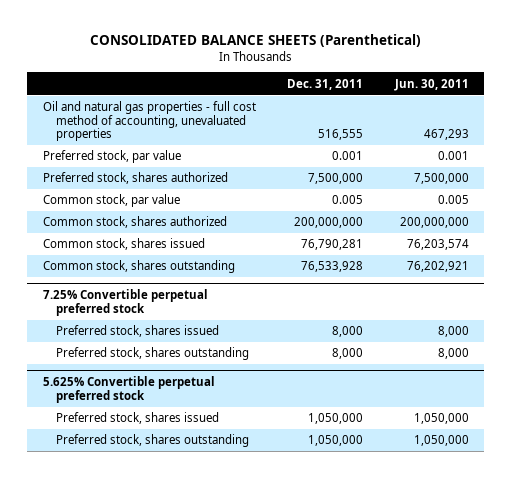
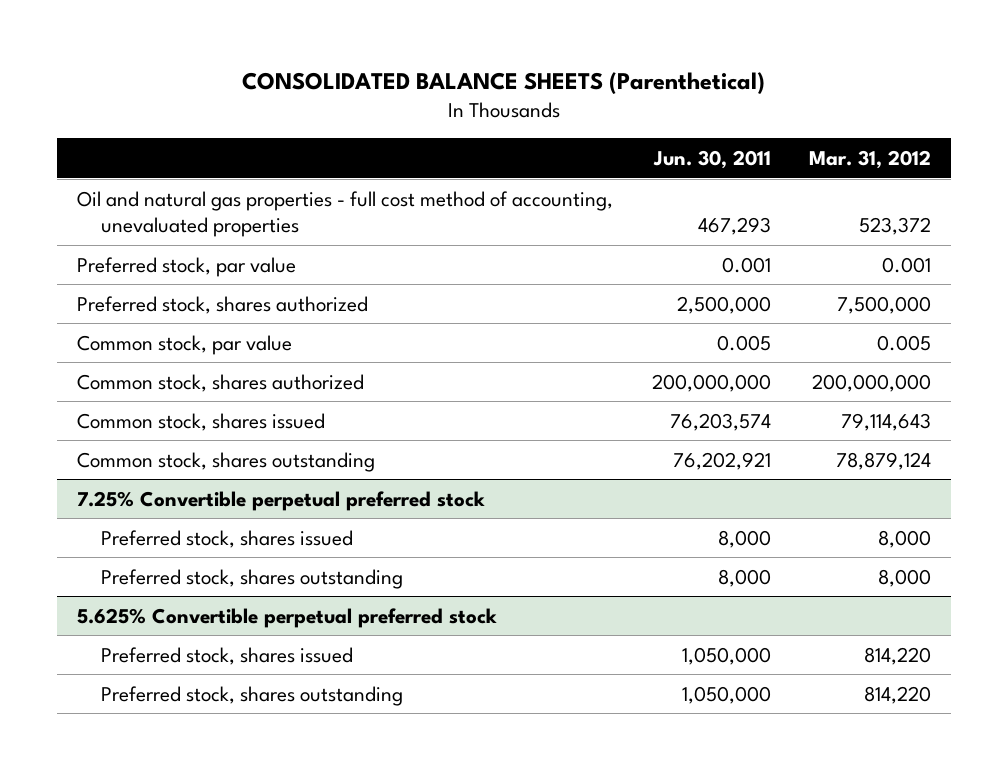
[287,78,364,90] Dec. 31, 2011 -> none
none -> [809,149,932,169] Mar. 31, 2012
[413,173,469,185] 7,500,000 -> [676,295,771,314] 2,500,000

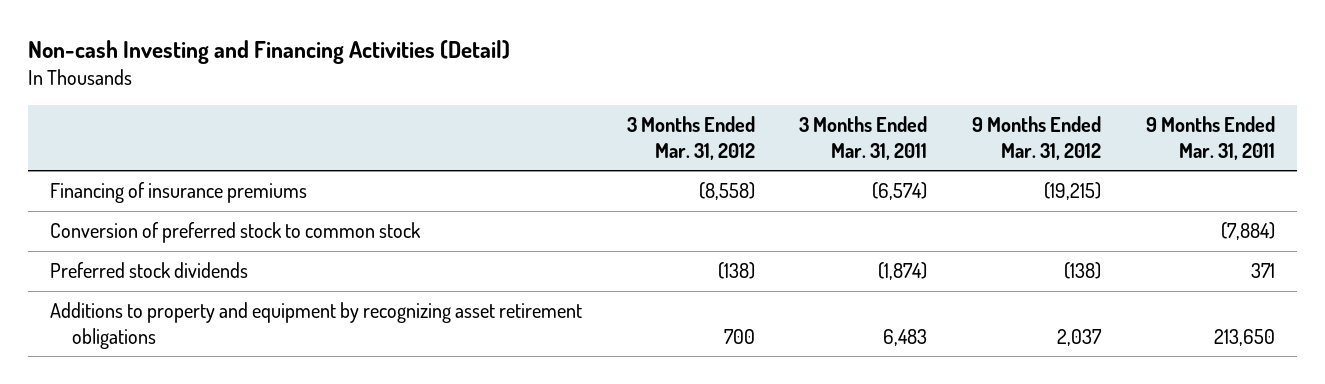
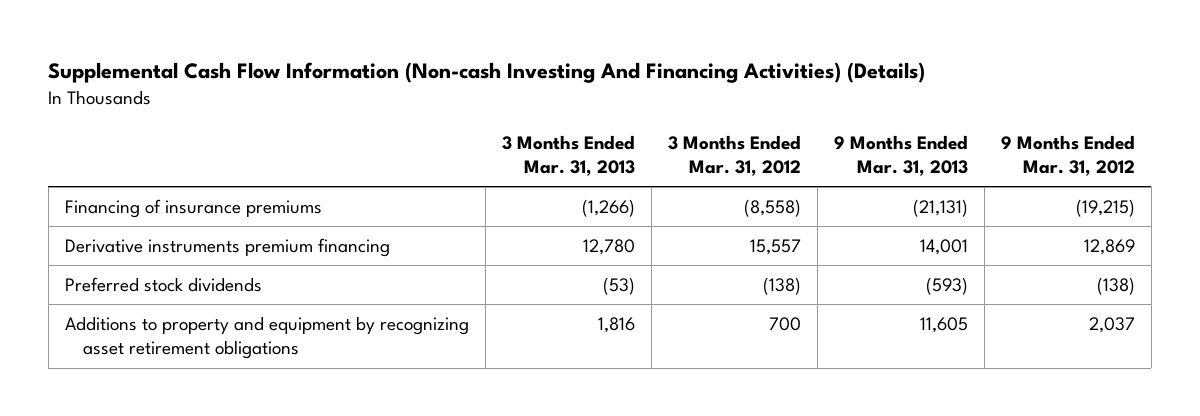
[27,40,510,65] Non-cash Investing and Financing Activities (Detail) -> [48,61,926,83] Supplemental Cash Flow Information (Non-cash Investing And Financing Activities) (Details)
[799,116,928,160] 3 Months Ended Mar. 31, 2011 -> none
[1145,116,1275,160] 9 Months Ended Mar. 31, 2011 -> none
none -> [501,134,635,176] 3 Months Ended Mar. 31, 2013
none -> [833,134,968,176] 9 Months Ended Mar. 31, 2013
[49,222,421,244] Conversion of preferred stock to common stock -> none
none -> [64,237,390,257] Derivative instruments premium financing

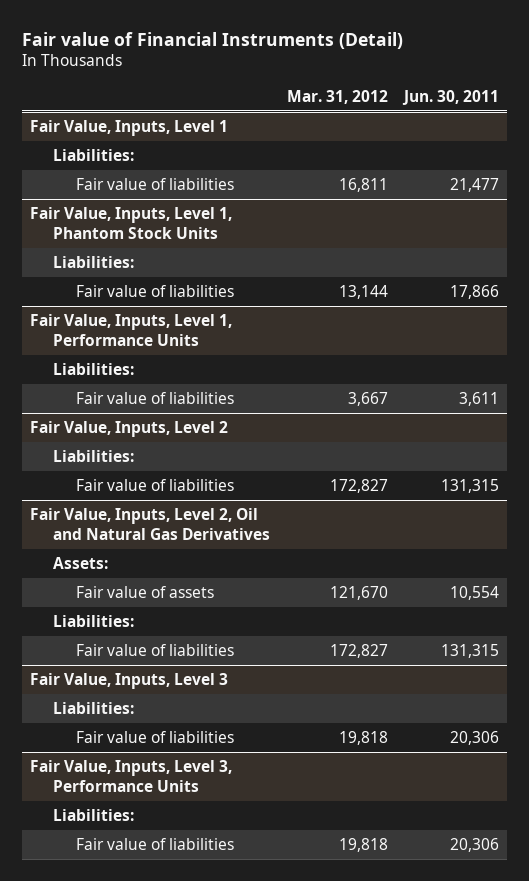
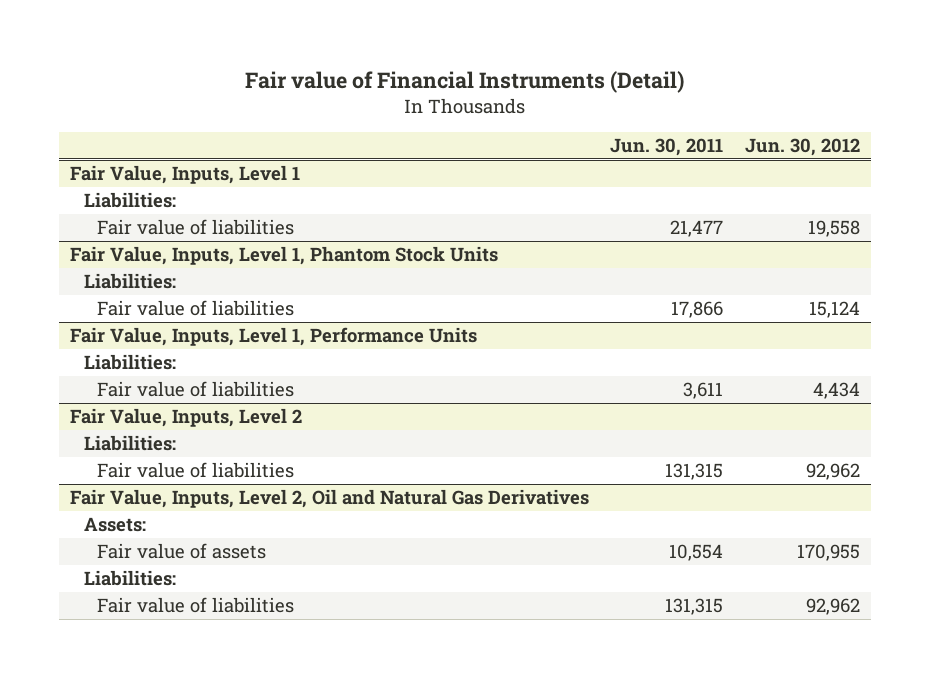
[286,89,388,104] Mar. 31, 2012 -> none
none -> [744,137,860,156] Jun. 30, 2012
[30,673,229,690] Fair Value, Inputs, Level 3 -> none
[53,702,135,715] Liabilities: -> none
[75,731,234,744] Fair value of liabilities -> none
[30,760,233,792] Fair Value, Inputs, Level 3, Performance Units -> none
[53,809,135,822] Liabilities: -> none
[75,838,234,851] Fair value of liabilities -> none

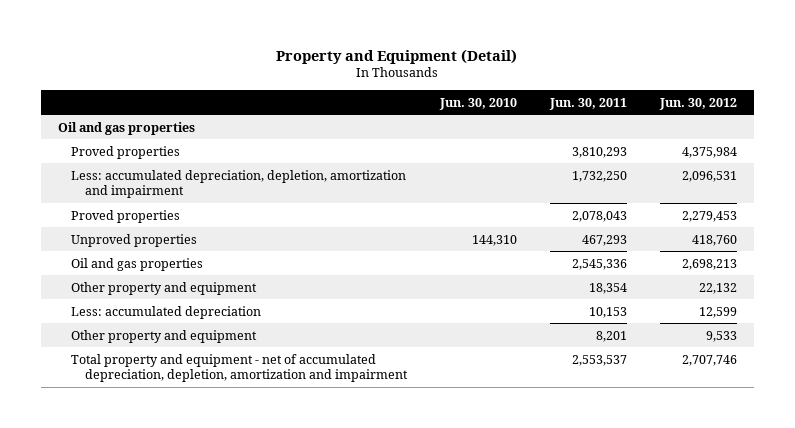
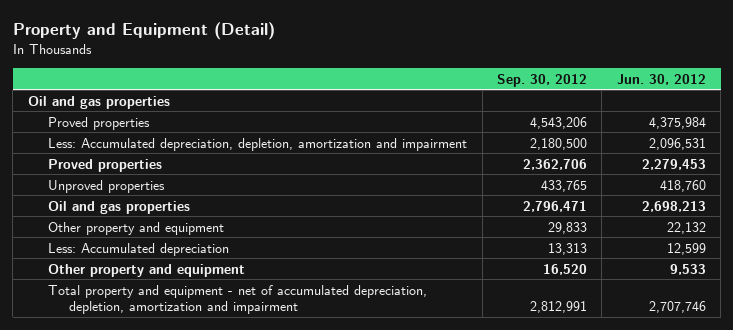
[439,97,518,110] Jun. 30, 2010 -> none
[549,97,628,110] Jun. 30, 2011 -> none
none -> [496,73,587,87] Sep. 30, 2012
[71,169,407,198] Less: accumulated depreciation, depletion, amortization and impairment -> [48,137,468,151] Less: Accumulated depreciation, depletion, amortization and impairment
[71,305,262,319] Less: accumulated depreciation -> [48,242,230,256] Less: Accumulated depreciation

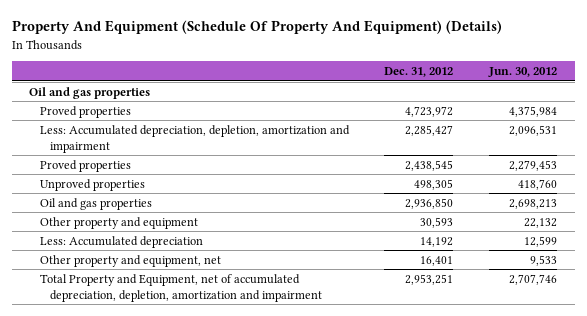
[12,21,275,40] Property and Equipment (Detail) -> [11,20,502,35] Property And Equipment (Schedule Of Property And Equipment) (Details)
[496,73,587,87] Sep. 30, 2012 -> none
none -> [384,67,454,78] Dec. 31, 2012
[48,263,246,277] Other property and equipment -> [39,254,221,267] Other property and equipment, net
[48,284,428,315] Total property and equipment - net of accumulated depreciation, depletion, amortization and impairment -> [39,273,322,302] Total Property and Equipment, net of accumulated depreciation, depletion, amortization and impairment

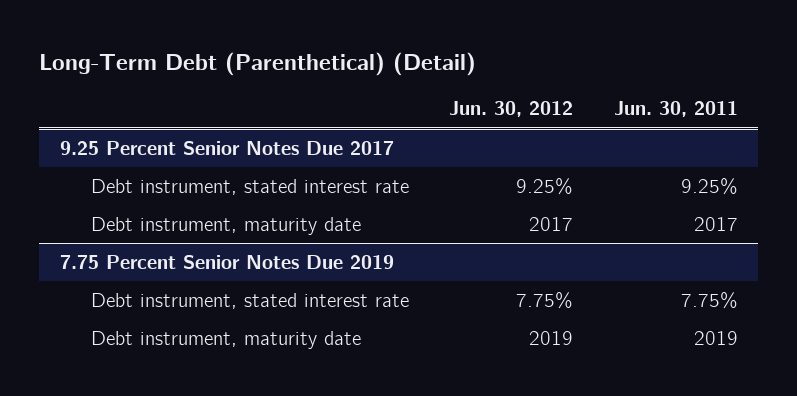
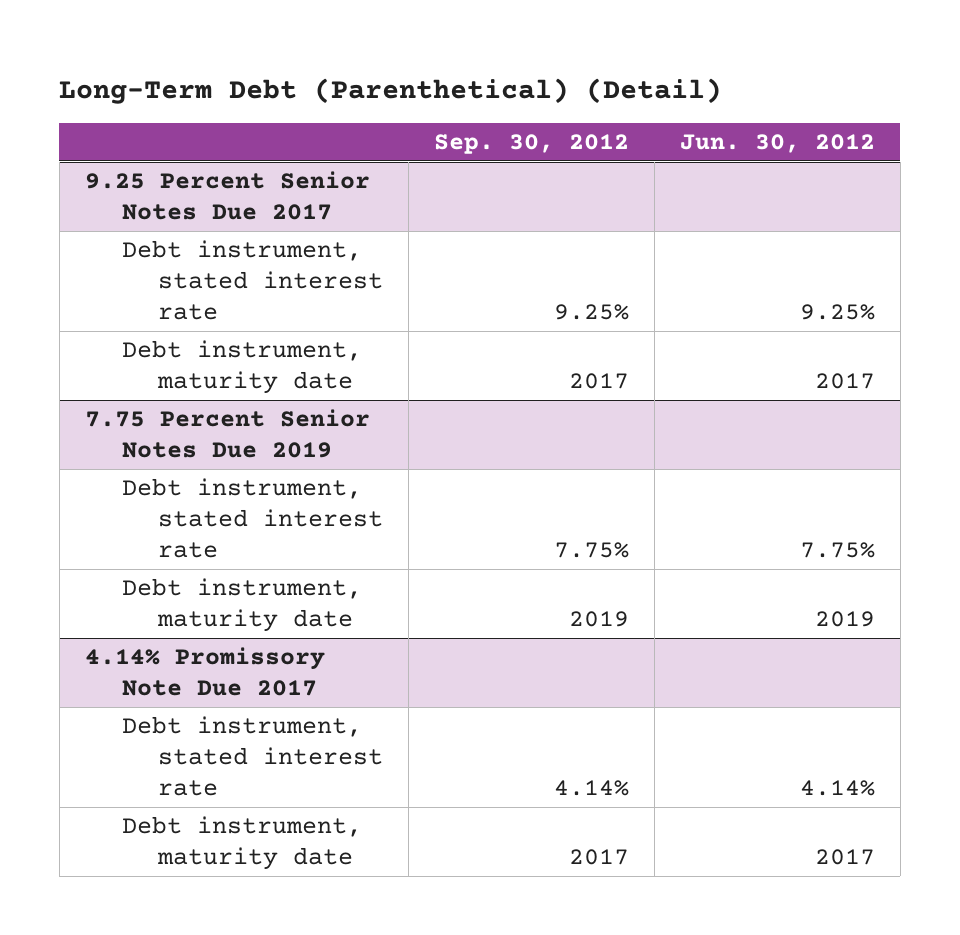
[613,101,738,118] Jun. 30, 2011 -> none
none -> [433,133,629,154] Sep. 30, 2012
none -> [84,647,325,697] 4.14% Promissory Note Due 2017
none -> [121,716,384,797] Debt instrument, stated interest rate
none -> [121,816,362,871] Debt instrument, maturity date

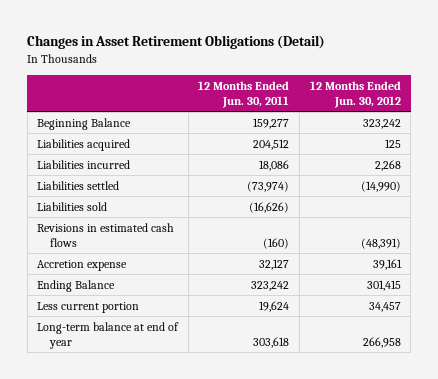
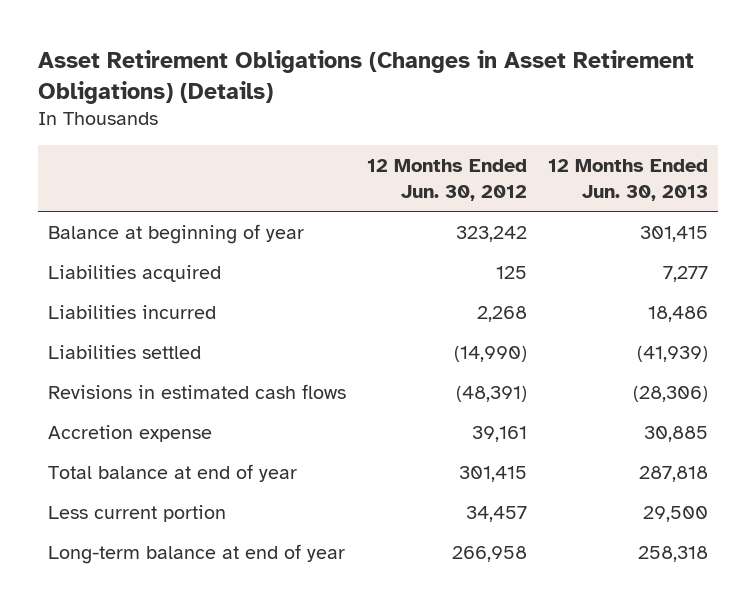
[27,35,326,50] Changes in Asset Retirement Obligations (Detail) -> [37,50,694,104] Asset Retirement Obligations (Changes in Asset Retirement Obligations) (Details)
[198,80,290,108] 12 Months Ended Jun. 30, 2011 -> none
none -> [547,159,708,201] 12 Months Ended Jun. 30, 2013
[37,117,132,130] Beginning Balance -> [48,223,305,244] Balance at beginning of year
[37,201,108,211] Liabilities sold -> none
[37,279,116,292] Ending Balance -> [48,463,298,482] Total balance at end of year

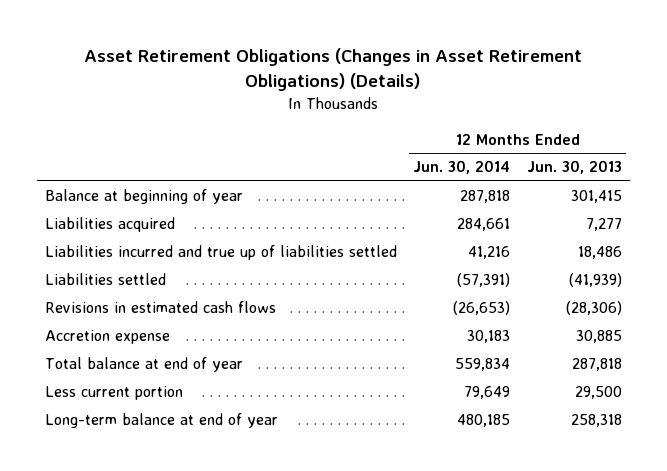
[366,159,527,201] 12 Months Ended Jun. 30, 2012 -> none
none -> [413,160,511,175] Jun. 30, 2014
[48,304,217,319] Liabilities incurred -> [44,245,397,261] Liabilities incurred and true up of liabilities settled

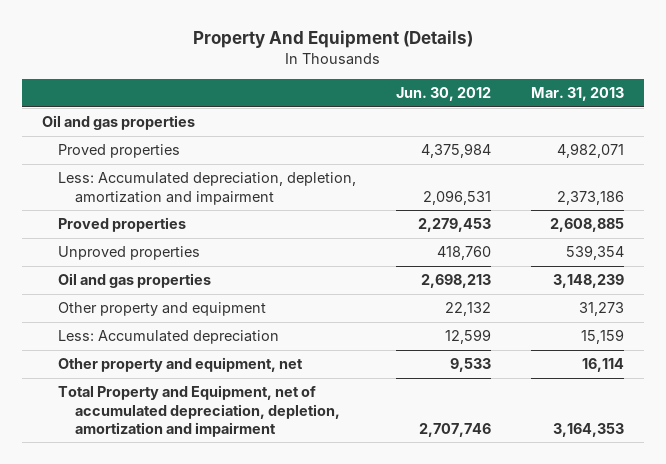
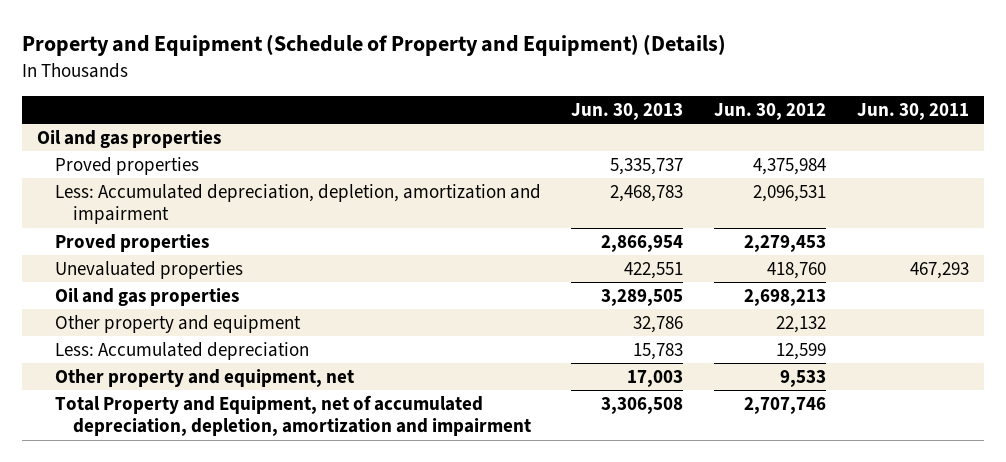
[192,30,473,49] Property And Equipment (Details) -> [21,34,726,57] Property and Equipment (Schedule of Property and Equipment) (Details)
[531,86,625,101] Mar. 31, 2013 -> none
none -> [571,102,684,120] Jun. 30, 2013
none -> [856,102,969,120] Jun. 30, 2011
[58,246,201,261] Unproved properties -> [54,260,243,279] Unevaluated properties

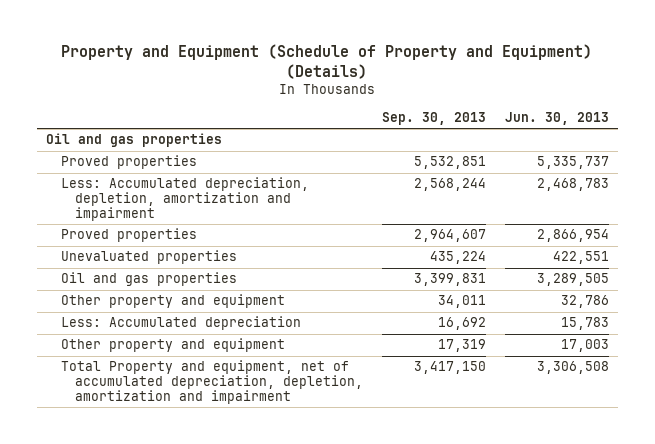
[714,102,827,120] Jun. 30, 2012 -> none
[856,102,969,120] Jun. 30, 2011 -> none
none -> [381,112,486,126] Sep. 30, 2013
[54,368,354,387] Other property and equipment, net -> [60,338,285,353] Other property and equipment
[54,394,531,437] Total Property and Equipment, net of accumulated depreciation, depletion, amortization and impairment -> [60,360,363,405] Total Property and equipment, net of accumulated depreciation, depletion, amortization and impairment

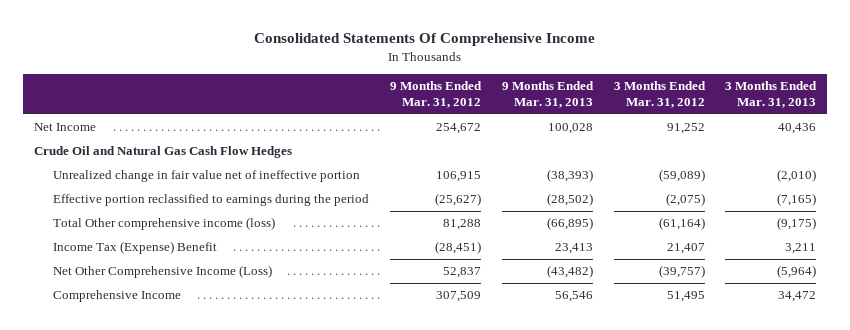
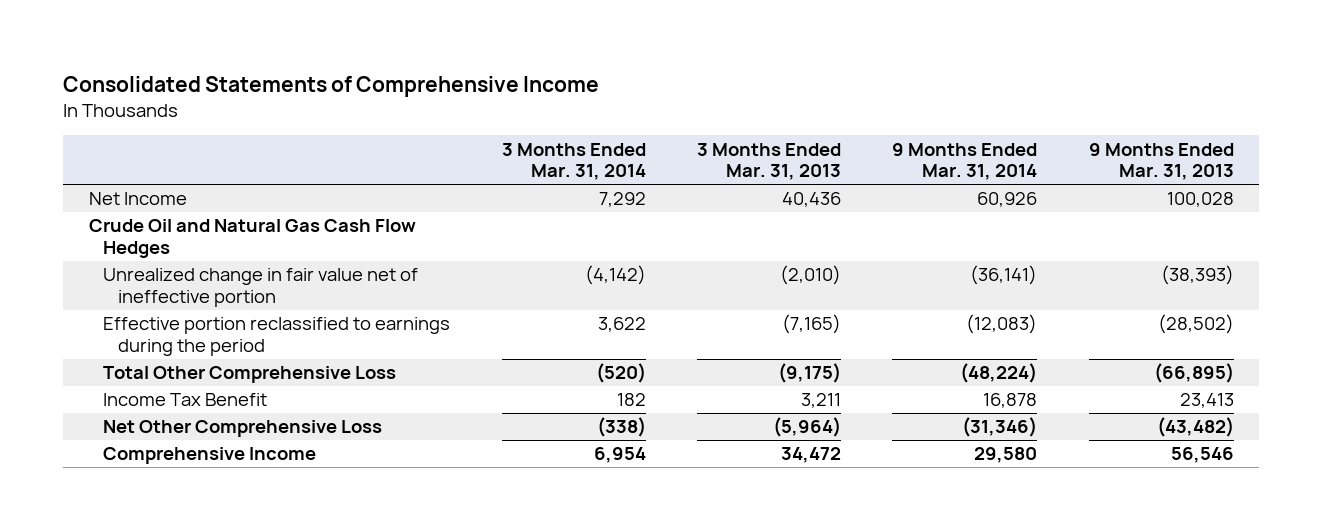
[254,33,596,47] Consolidated Statements Of Comprehensive Income -> [63,75,600,97] Consolidated Statements of Comprehensive Income
[390,80,483,109] 9 Months Ended Mar. 31, 2012 -> none
[613,80,706,109] 3 Months Ended Mar. 31, 2012 -> none
none -> [501,142,646,181] 3 Months Ended Mar. 31, 2014
none -> [892,142,1038,181] 9 Months Ended Mar. 31, 2014
[53,217,276,231] Total Other comprehensive income (loss) -> [103,366,397,384] Total Other Comprehensive Loss
[53,241,218,255] Income Tax (Expense) Benefit -> [103,393,268,407] Income Tax Benefit
[53,265,273,279] Net Other Comprehensive Income (Loss) -> [103,420,383,438] Net Other Comprehensive Loss

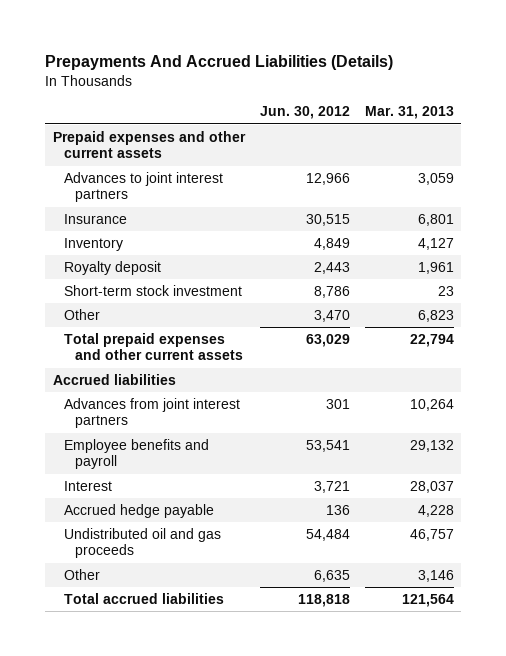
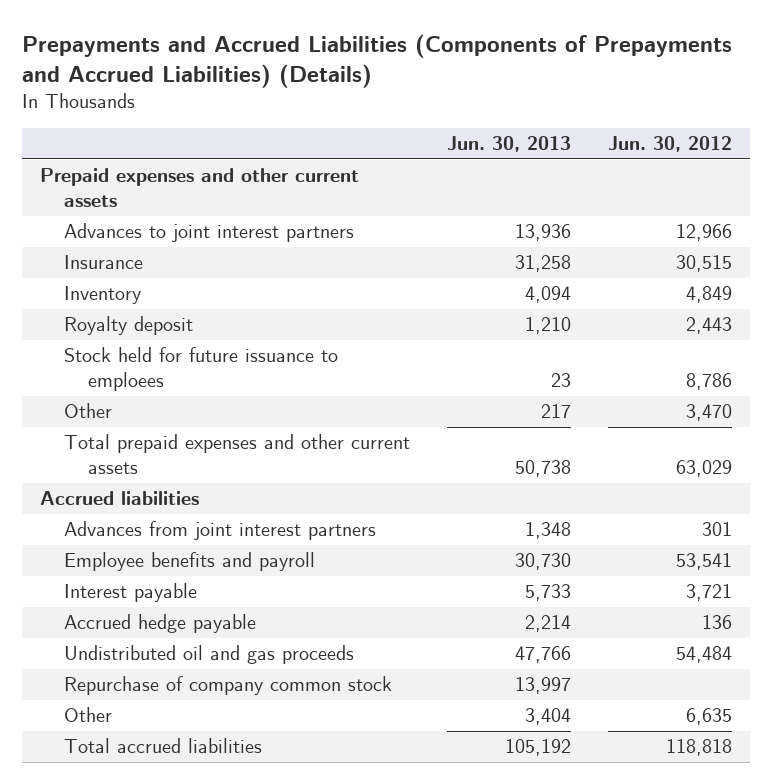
[45,54,394,70] Prepayments And Accrued Liabilities (Details) -> [21,34,732,89] Prepayments and Accrued Liabilities (Components of Prepayments and Accrued Liabilities) (Details)
[364,106,454,120] Mar. 31, 2013 -> none
none -> [447,136,572,153] Jun. 30, 2013
[63,284,242,296] Short-term stock investment -> [64,347,339,392] Stock held for future issuance to emploees
[63,480,112,491] Interest -> [64,583,198,603] Interest payable
none -> [64,676,393,696] Repurchase of company common stock

